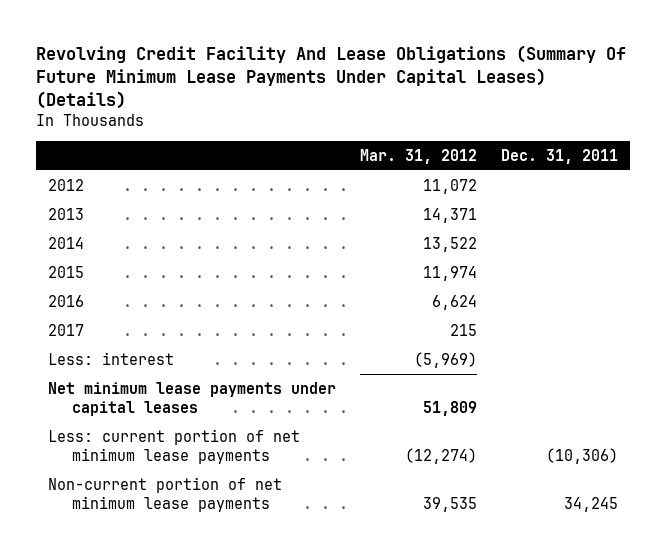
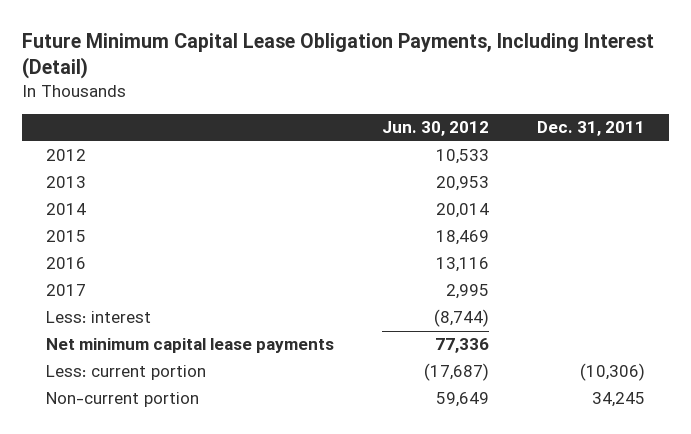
[36,44,627,110] Revolving Credit Facility And Lease Obligations (Summary Of Future Minimum Lease Payments Under Capital Leases) (Details) -> [21,32,654,80] Future Minimum Capital Lease Obligation Payments, Including Interest (Detail)
[360,149,478,165] Mar. 31, 2012 -> none
none -> [381,121,489,137] Jun. 30, 2012
[48,381,337,416] Net minimum lease payments under capital leases -> [45,338,334,354] Net minimum capital lease payments
[48,428,301,464] Less: current portion of net minimum lease payments -> [45,365,206,381] Less: current portion
[48,476,283,512] Non-current portion of net minimum lease payments -> [45,392,199,408] Non-current portion

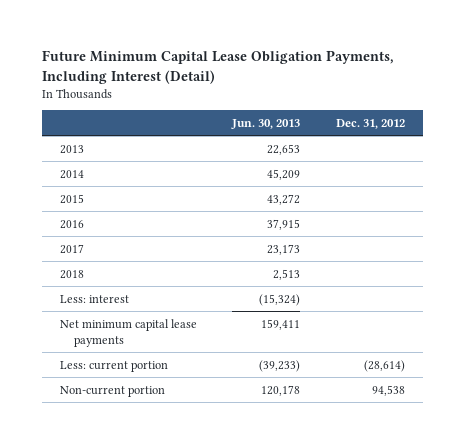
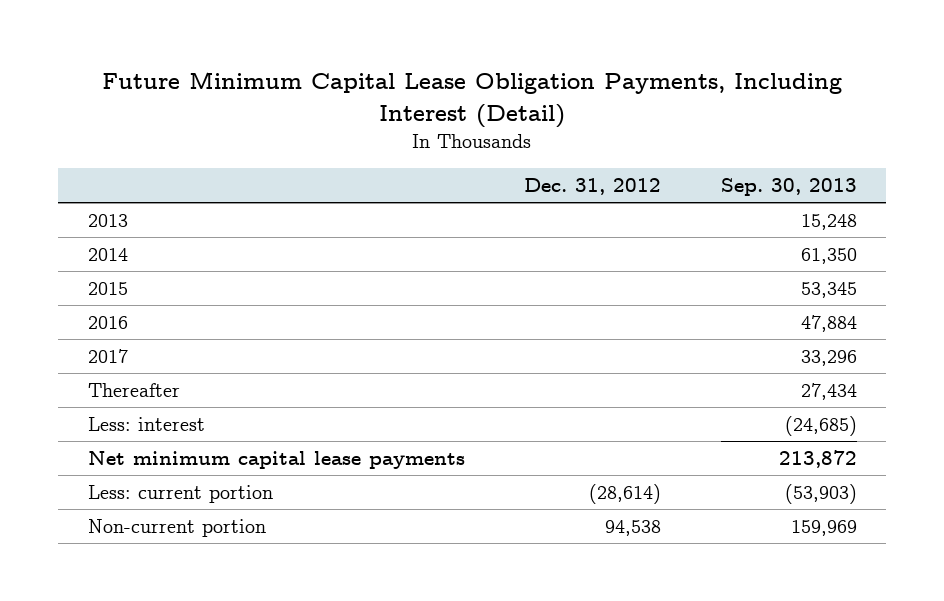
[231,118,301,129] Jun. 30, 2013 -> none
none -> [720,178,857,197] Sep. 30, 2013
[59,269,84,279] 2018 -> [87,382,180,397] Thereafter

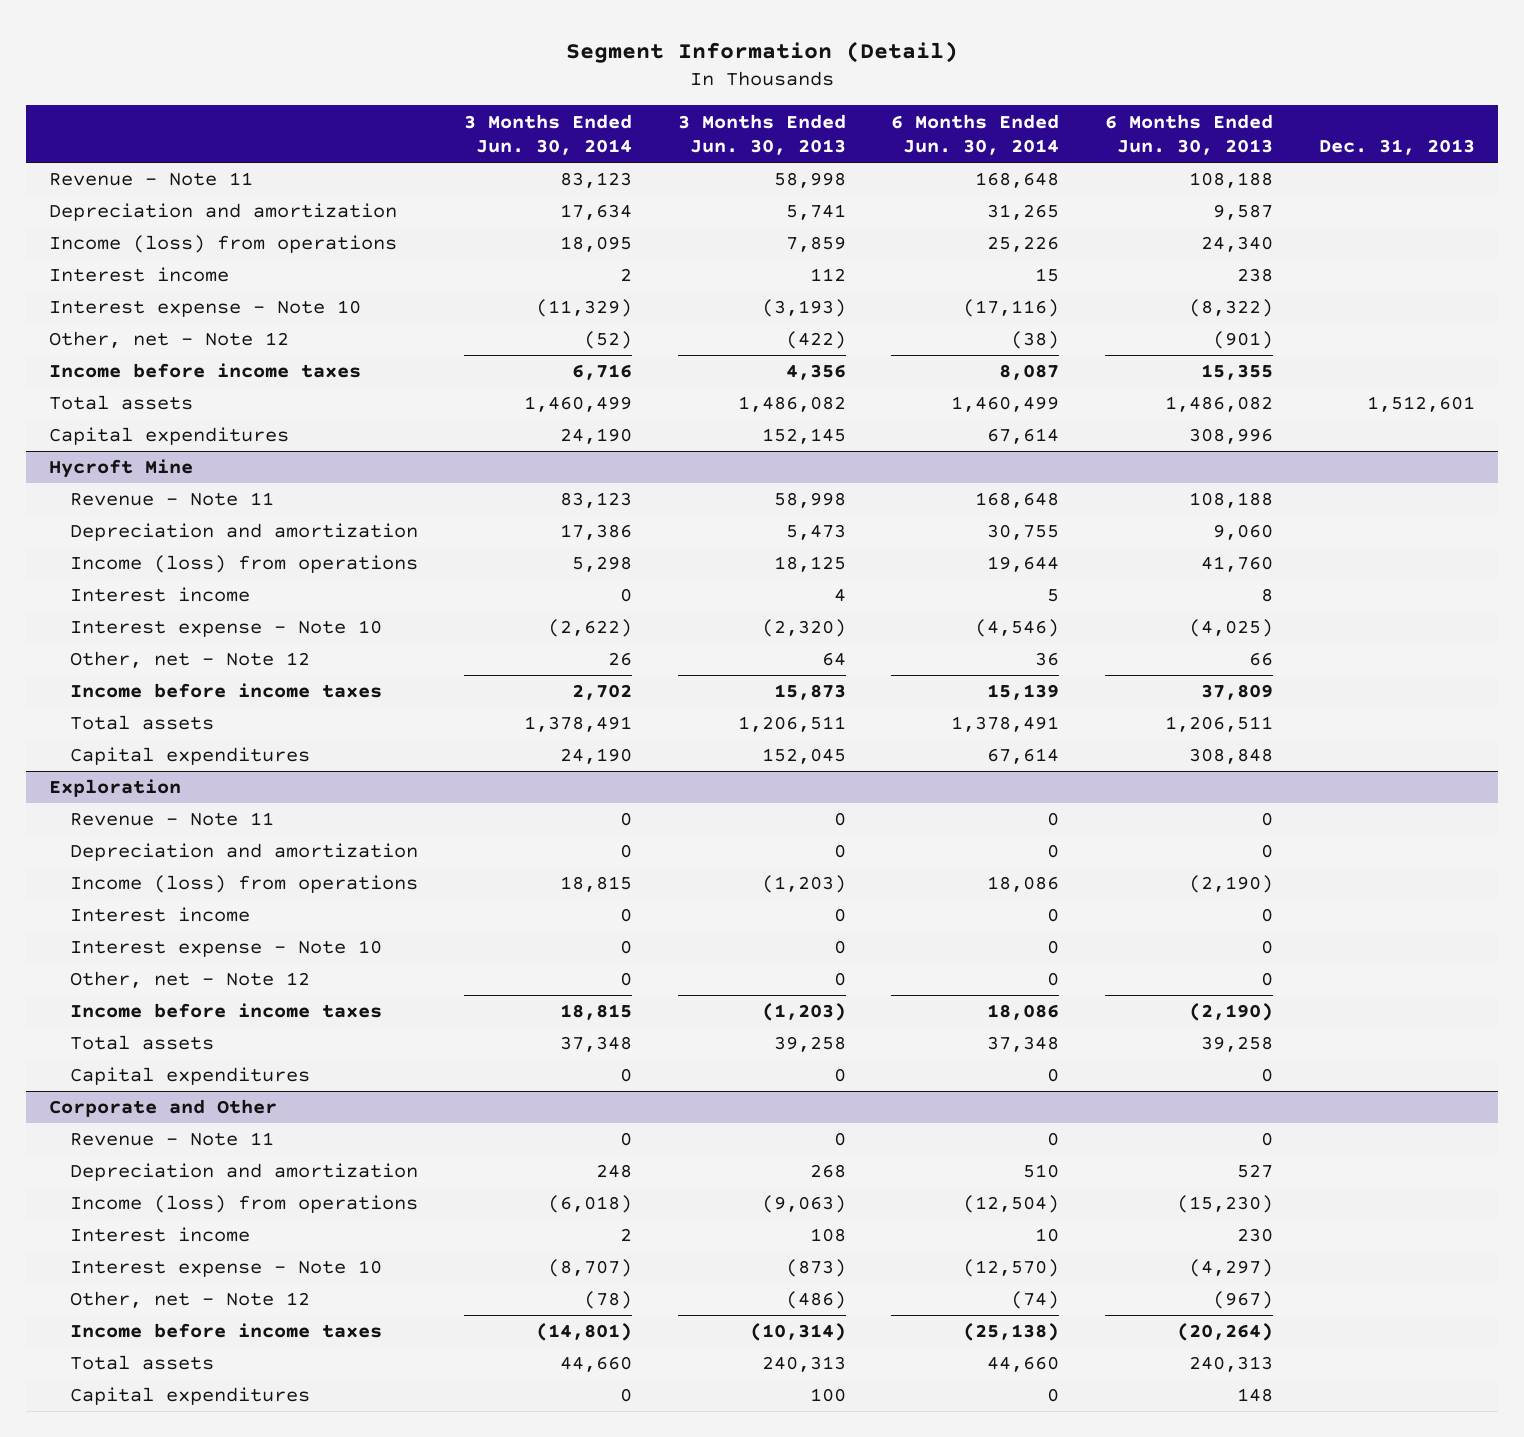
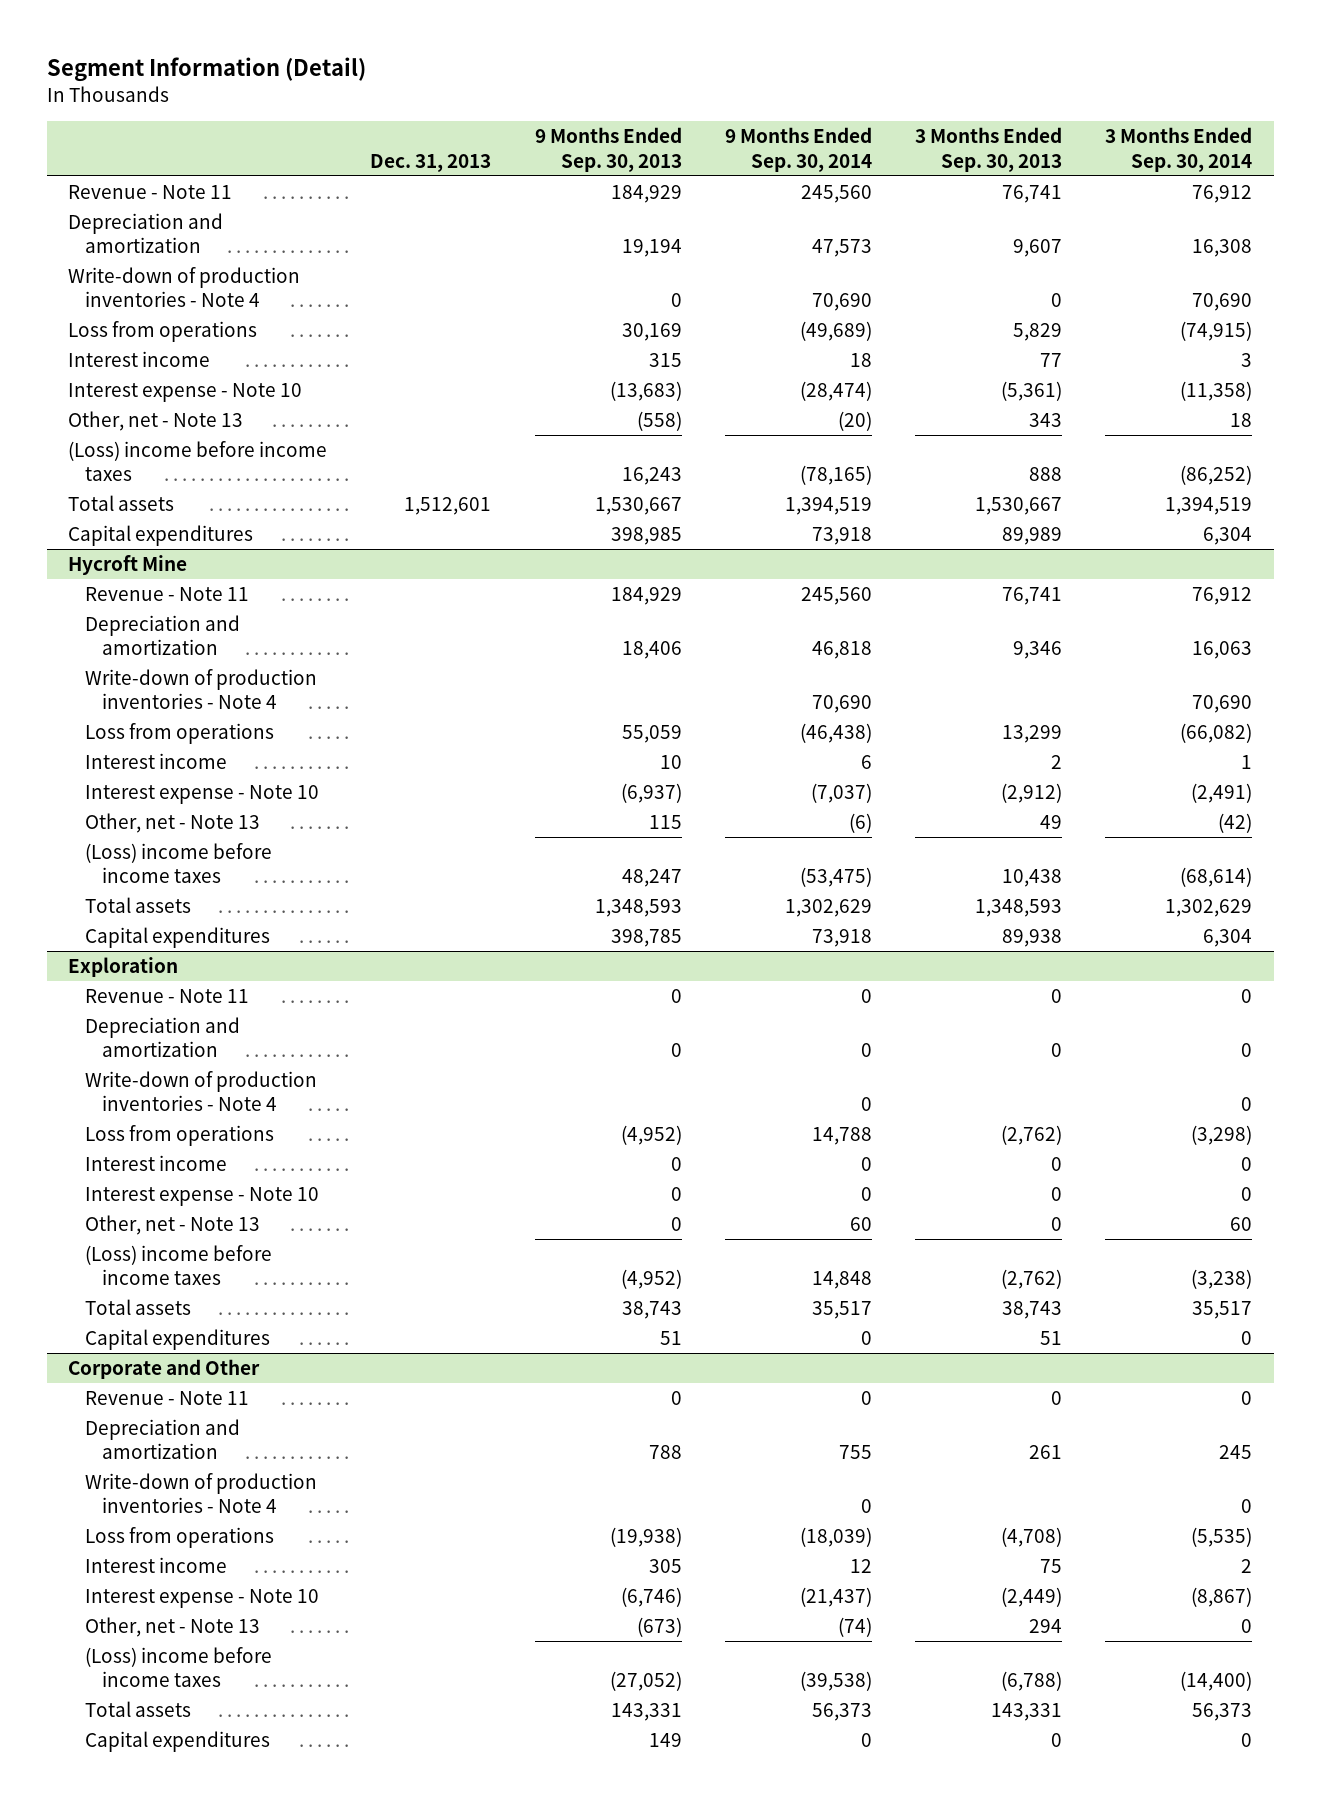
[463,113,632,155] 3 Months Ended Jun. 30, 2014 -> none
[677,113,846,155] 3 Months Ended Jun. 30, 2013 -> none
[891,113,1060,155] 6 Months Ended Jun. 30, 2014 -> none
[1105,113,1274,155] 6 Months Ended Jun. 30, 2013 -> none
none -> [534,127,682,172] 9 Months Ended Sep. 30, 2013
none -> [724,127,872,172] 9 Months Ended Sep. 30, 2014
none -> [915,127,1063,172] 3 Months Ended Sep. 30, 2013
none -> [1105,127,1253,172] 3 Months Ended Sep. 30, 2014
none -> [68,267,301,308] Write-down of production inventories - Note 4
[49,235,398,254] Income (loss) from operations -> [68,321,258,343] Loss from operations
[49,331,290,349] Other, net - Note 12 -> [68,411,244,432] Other, net - Note 13
[49,363,362,379] Income before income taxes -> [68,441,328,482] (Loss) income before income taxes
none -> [85,669,318,710] Write-down of production inventories - Note 4
[70,555,419,574] Income (loss) from operations -> [85,723,275,745] Loss from operations
[70,651,311,669] Other, net - Note 12 -> [85,813,261,834] Other, net - Note 13
[70,683,383,699] Income before income taxes -> [85,843,273,884] (Loss) income before income taxes
none -> [85,1071,318,1112] Write-down of production inventories - Note 4
[70,875,419,894] Income (loss) from operations -> [85,1125,275,1147] Loss from operations
[70,971,311,989] Other, net - Note 12 -> [85,1215,261,1236] Other, net - Note 13
[70,1003,383,1019] Income before income taxes -> [85,1245,273,1286] (Loss) income before income taxes
none -> [85,1473,318,1514] Write-down of production inventories - Note 4
[70,1195,419,1214] Income (loss) from operations -> [85,1527,275,1549] Loss from operations
[70,1291,311,1309] Other, net - Note 12 -> [85,1617,261,1638] Other, net - Note 13
[70,1323,383,1339] Income before income taxes -> [85,1647,273,1688] (Loss) income before income taxes

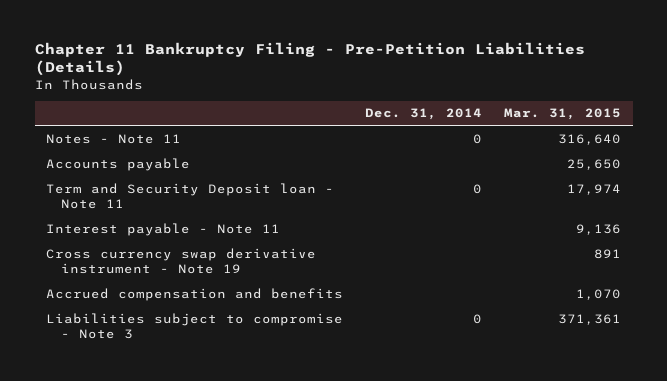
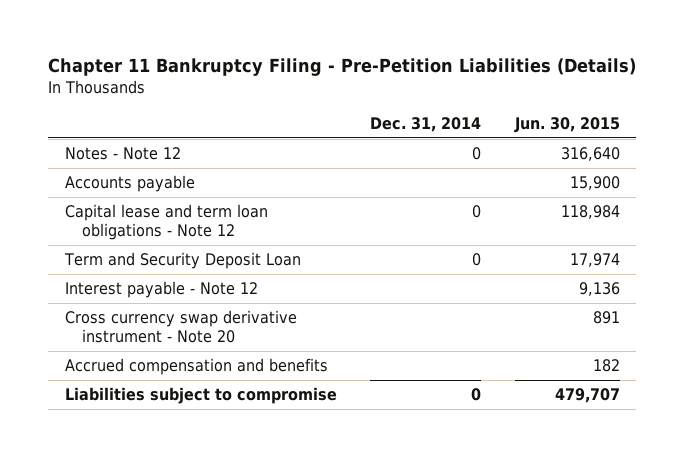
[504,108,622,121] Mar. 31, 2015 -> none
none -> [513,116,620,133] Jun. 30, 2015
[46,133,182,144] Notes - Note 11 -> [64,147,181,161] Notes - Note 12
none -> [64,204,268,240] Capital lease and term loan obligations - Note 12
[46,182,335,210] Term and Security Deposit loan - Note 11 -> [63,252,301,270] Term and Security Deposit Loan
[46,222,281,236] Interest payable - Note 11 -> [64,281,258,299] Interest payable - Note 12
[46,247,317,275] Cross currency swap derivative instrument - Note 19 -> [64,310,297,343] Cross currency swap derivative instrument - Note 20
[46,312,344,340] Liabilities subject to compromise - Note 3 -> [64,387,337,405] Liabilities subject to compromise

